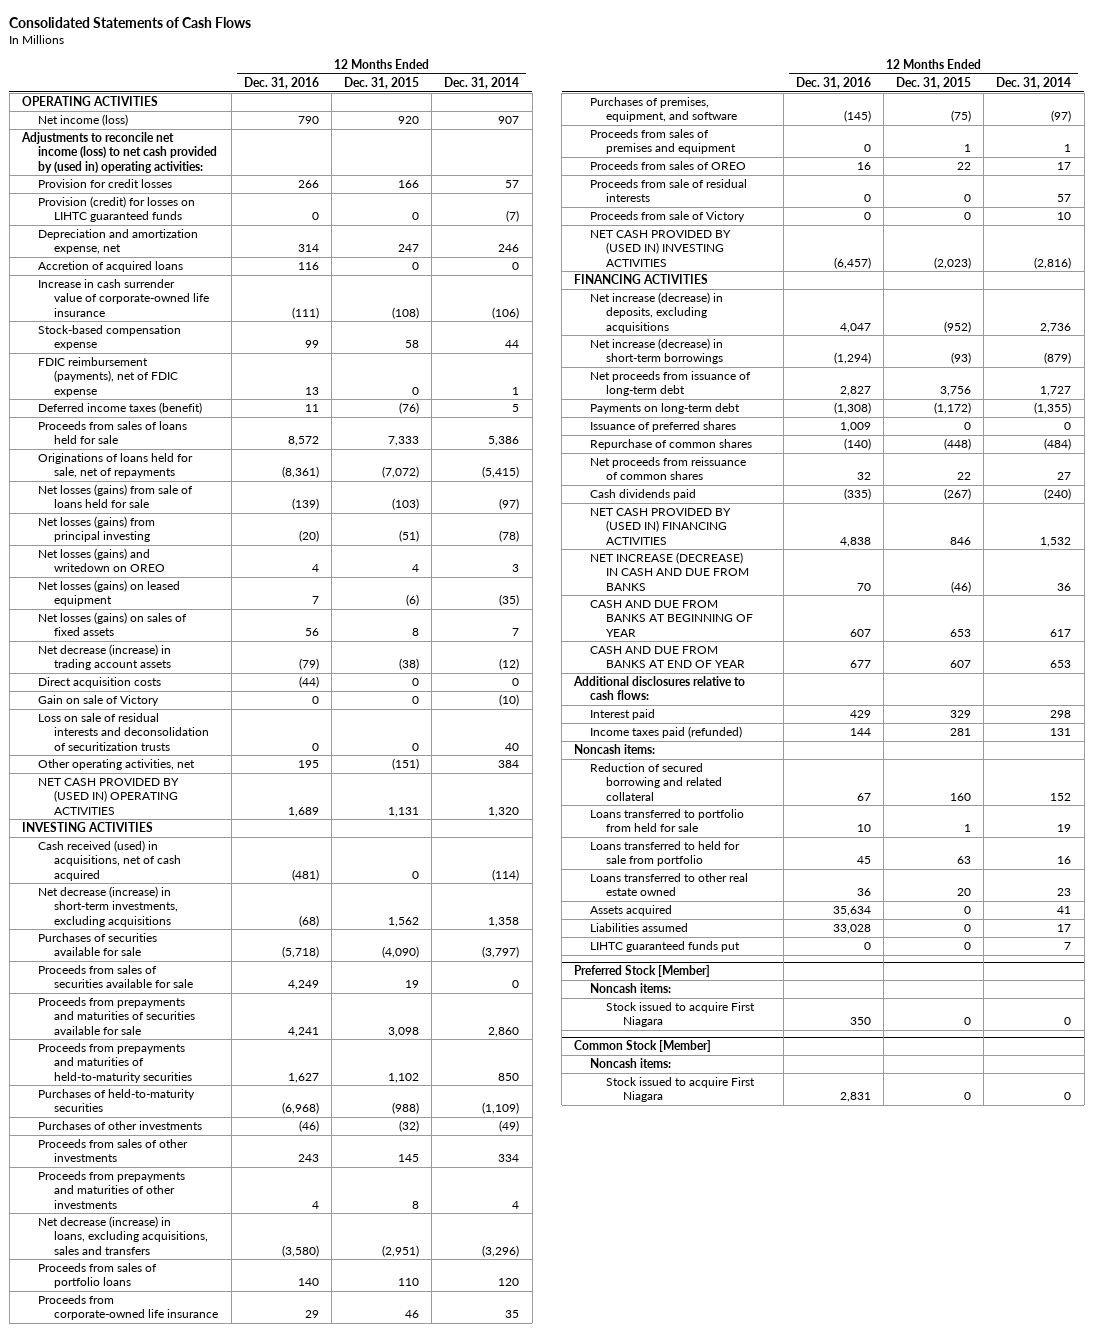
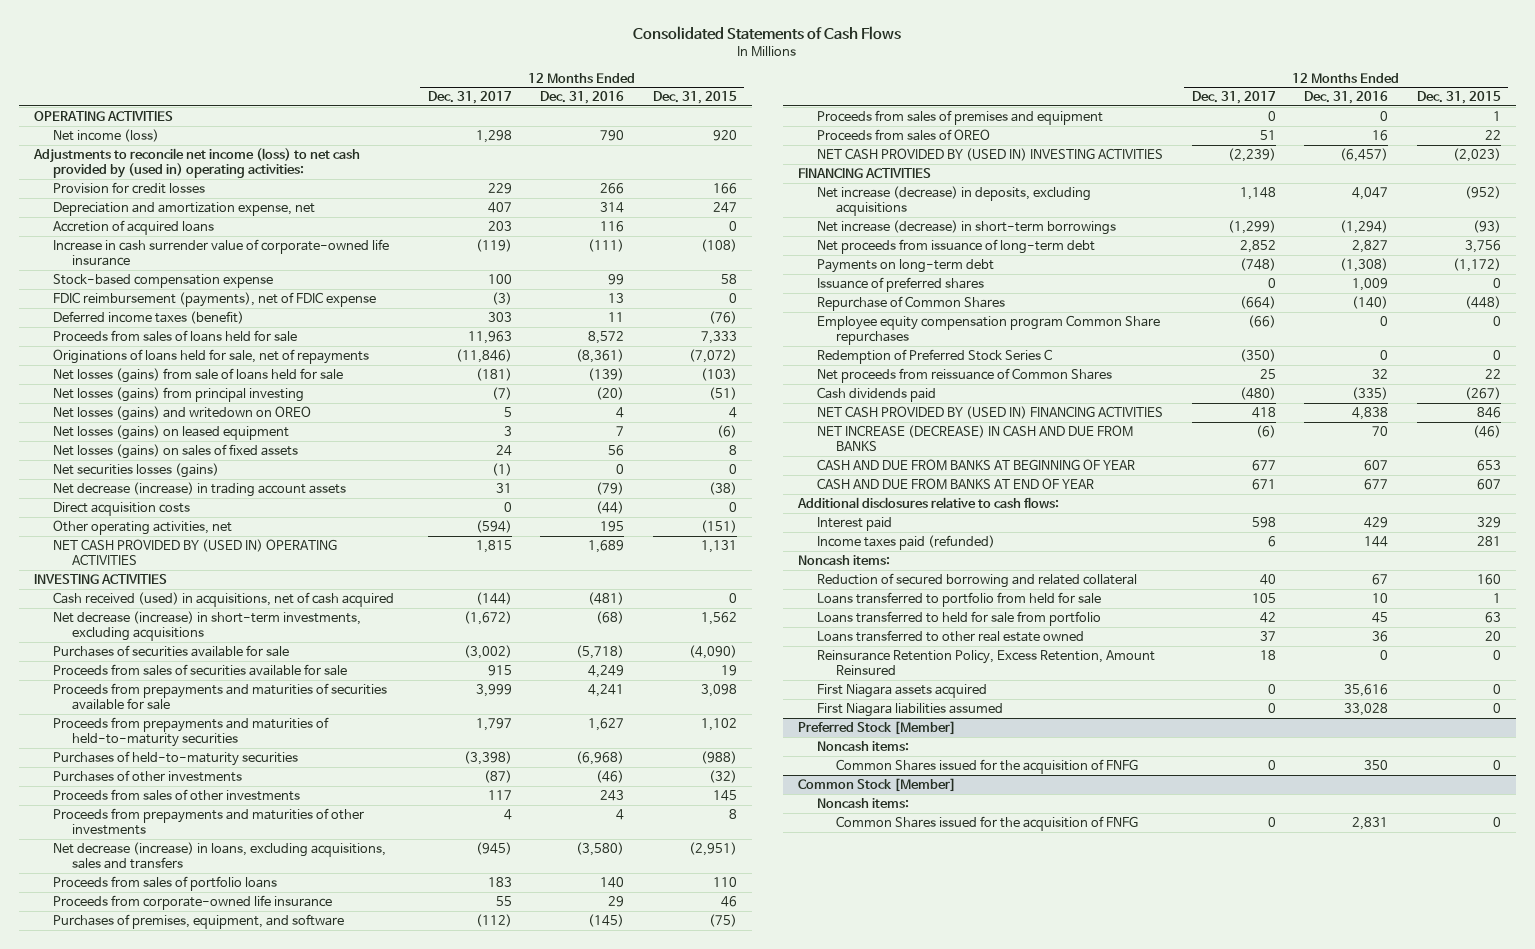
[444,76,520,89] Dec. 31, 2014 -> none
none -> [427,91,512,105] Dec. 31, 2017
[38,196,196,223] Provision (credit) for losses on LIHTC guaranteed funds -> none
none -> [52,462,219,478] Net securities losses (gains)
[38,695,160,707] Gain on sale of Victory -> none
[38,713,210,751] Loss on sale of residual interests and deconsolidation of securitization trusts -> none
[590,179,748,203] Proceeds from sale of residual interests -> none
[590,211,746,223] Proceeds from sale of Victory -> none
[590,439,753,451] Repurchase of common shares -> [816,295,1005,311] Repurchase of Common Shares
none -> [816,314,1160,346] Employee equity compensation program Common Share repurchases
none -> [816,348,1052,364] Redemption of Preferred Stock Series C
[590,457,747,481] Net proceeds from reissuance of common shares -> [816,367,1112,383] Net proceeds from reissuance of Common Shares
[590,941,741,953] LIHTC guaranteed funds put -> none
none -> [816,649,1155,676] Reinsurance Retention Policy, Excess Retention, Amount Reinsured
[590,905,673,917] Assets acquired -> [816,683,987,698] First Niagara assets acquired
[832,906,871,917] 35,634 -> [1344,683,1389,697] 35,616
[590,923,689,933] Liabilities assumed -> [816,702,1003,717] First Niagara liabilities assumed
[606,1002,756,1028] Stock issued to acquire First Niagara -> [835,758,1138,774] Common Shares issued for the acquisition of FNFG
[606,1077,756,1103] Stock issued to acquire First Niagara -> [835,815,1138,831] Common Shares issued for the acquisition of FNFG

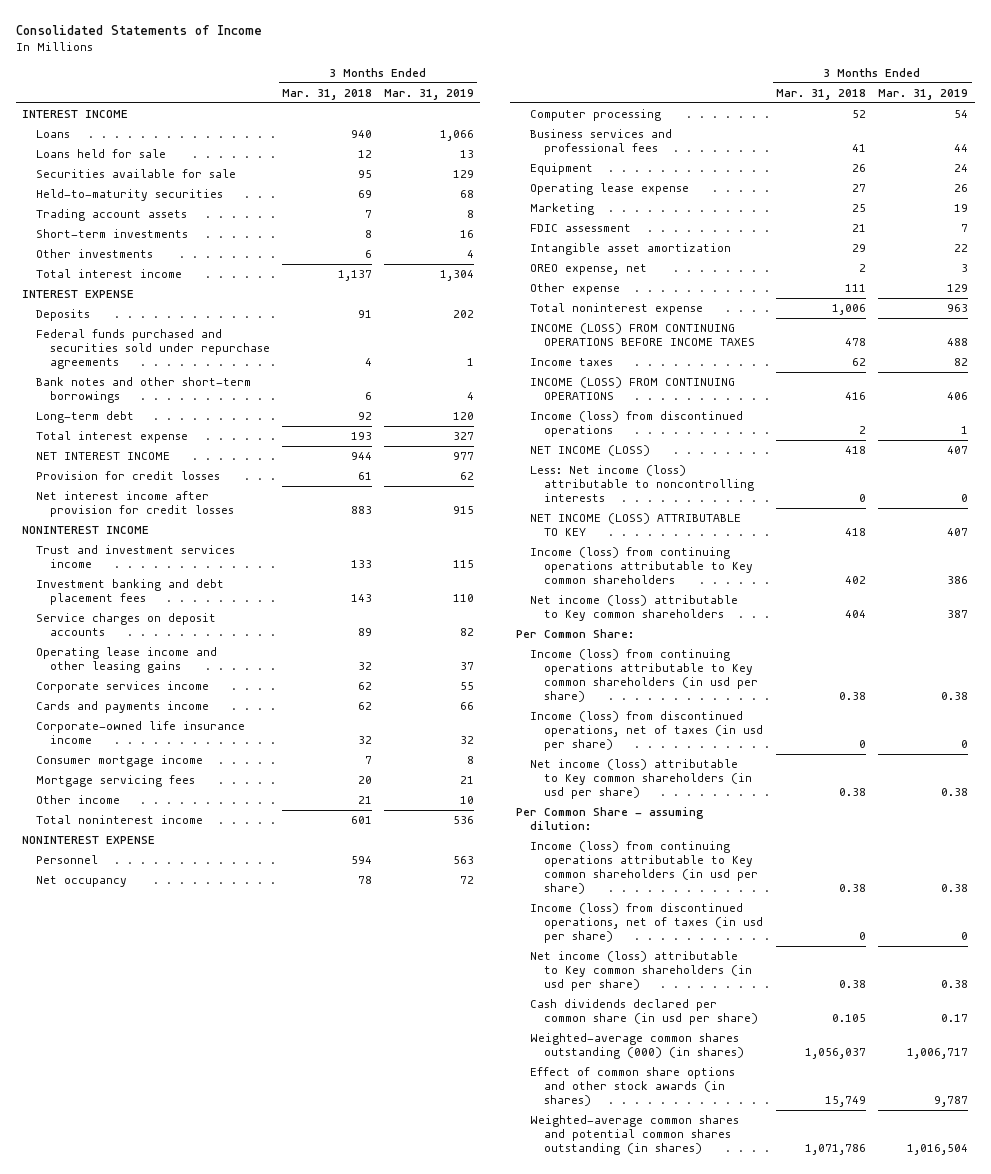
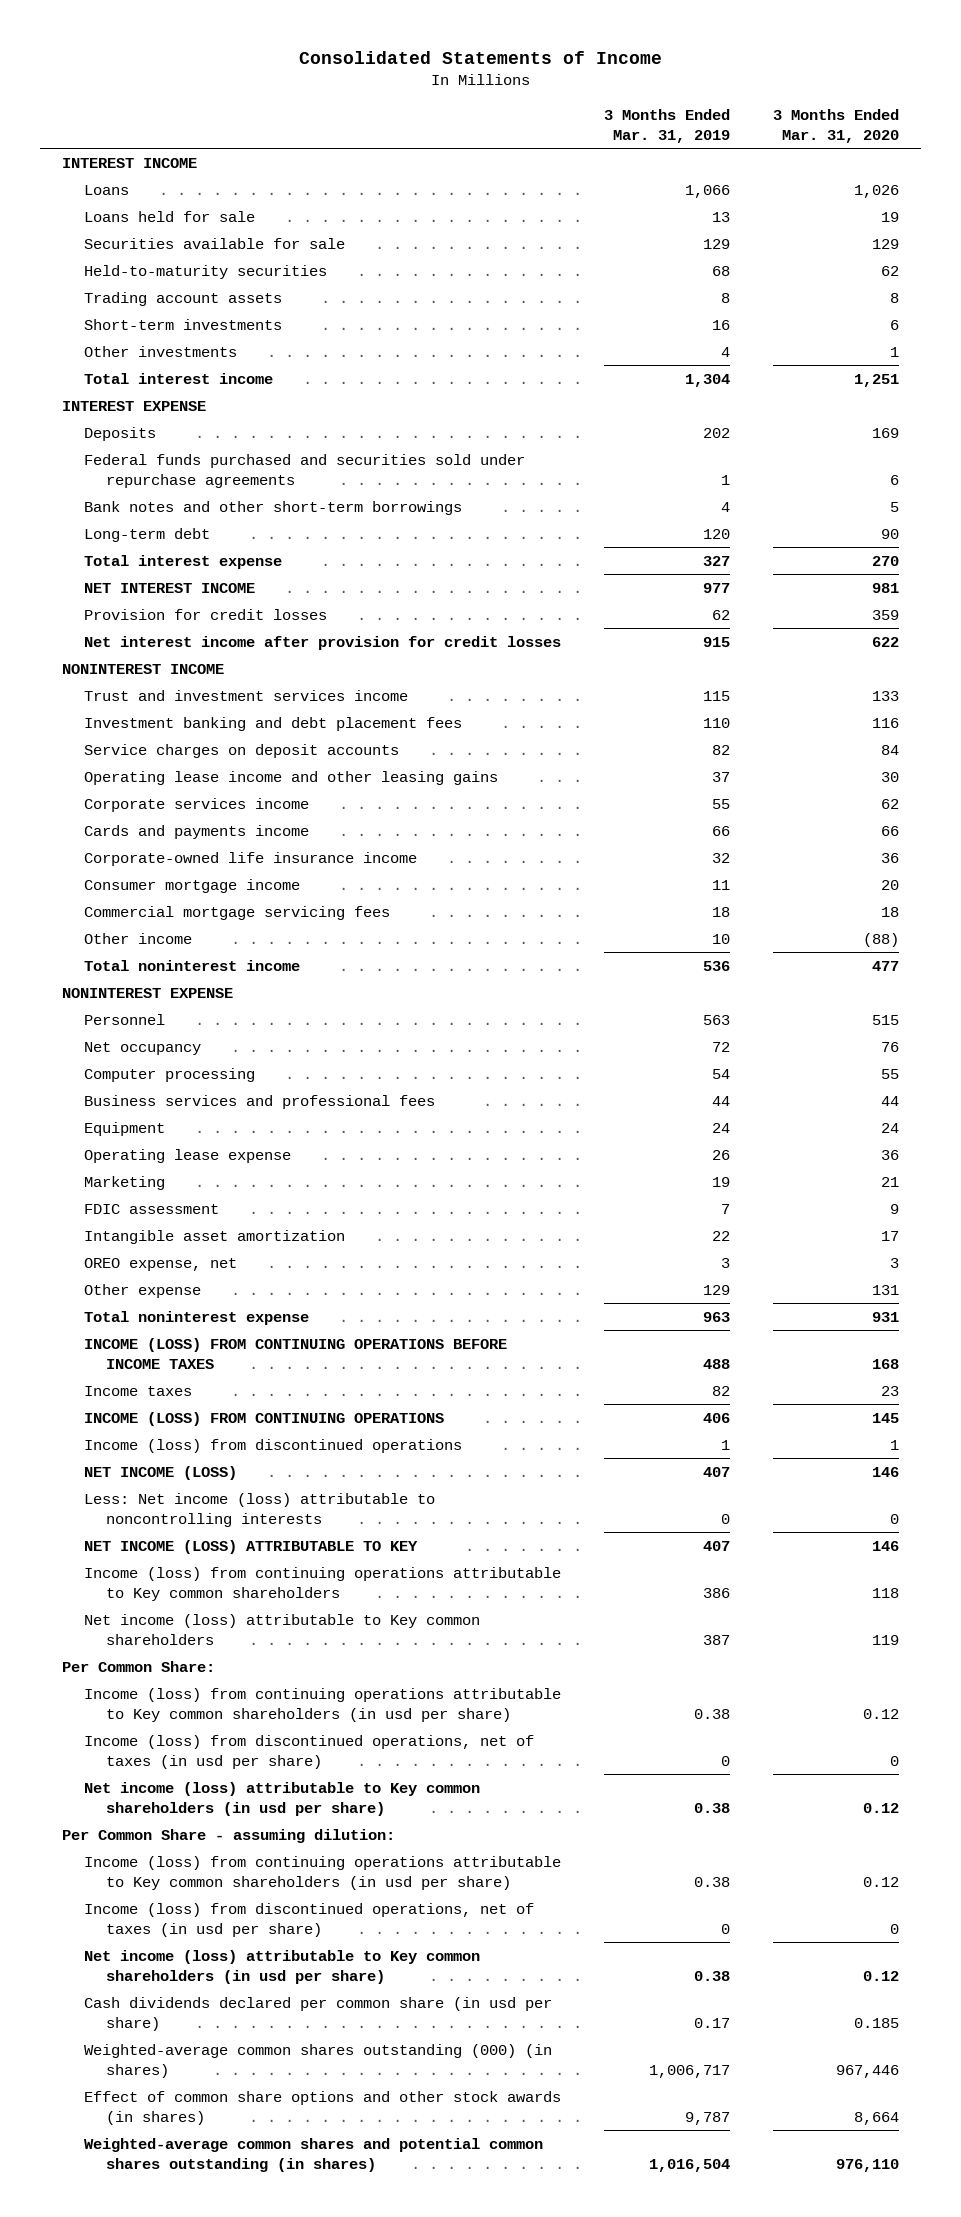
[282,88,373,100] Mar. 31, 2018 -> none
none -> [773,108,900,143] 3 Months Ended Mar. 31, 2020
[467,756,475,765] 8 -> [712,879,731,890] 11
[36,775,196,788] Mortgage servicing fees -> [83,905,390,920] Commercial mortgage servicing fees
[460,776,475,785] 21 -> [712,906,731,917] 18

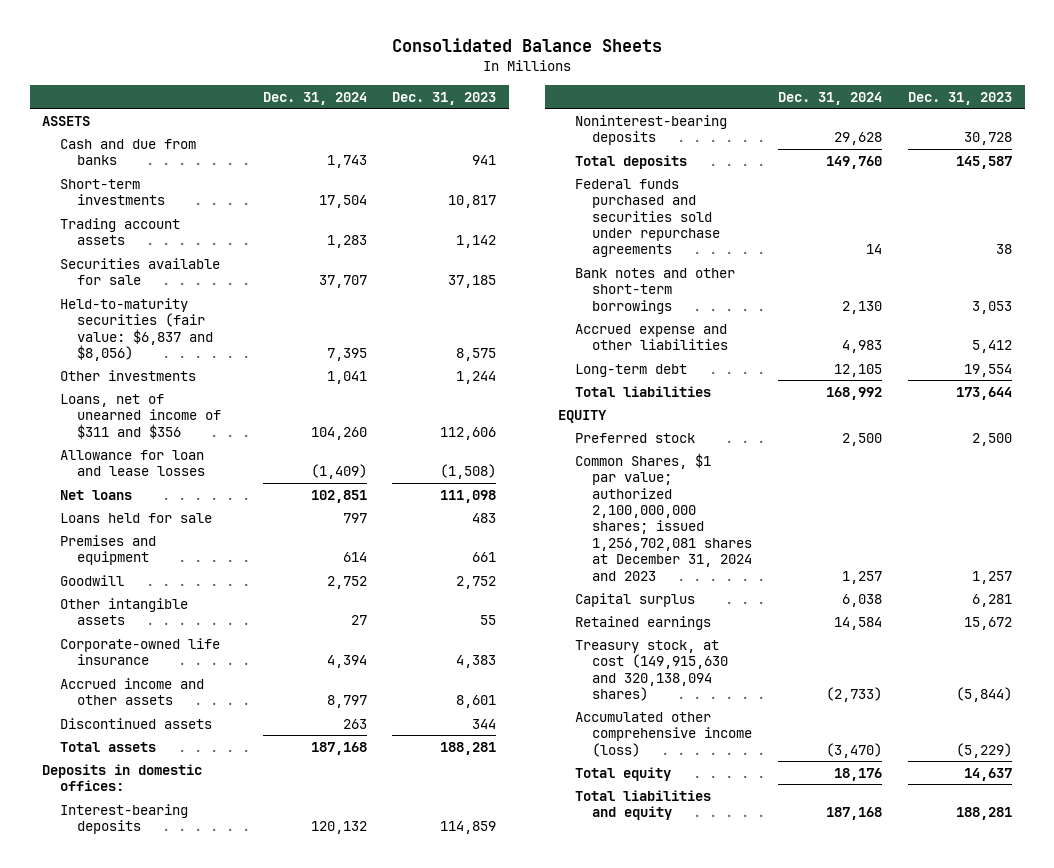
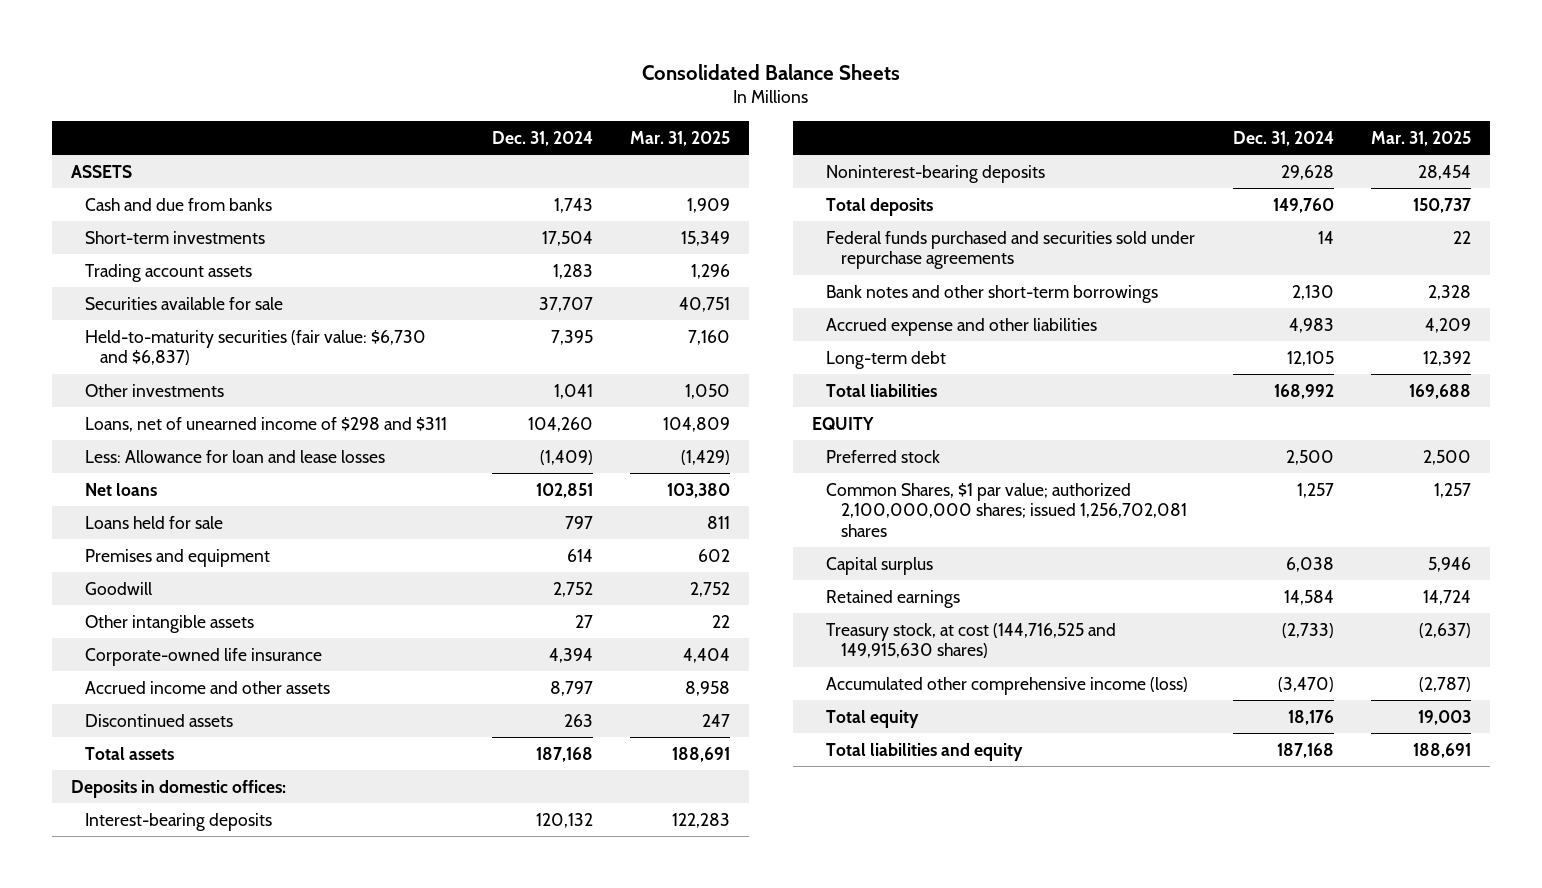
[392,91,497,105] Dec. 31, 2023 -> none
none -> [630,130,731,146] Mar. 31, 2025
[59,297,213,362] Held-to-maturity securities (fair value: $6,837 and $8,056) -> [85,329,427,366] Held-to-maturity securities (fair value: $6,730 and $6,837)
[59,393,221,439] Loans, net of unearned income of $311 and $356 -> [85,416,448,432] Loans, net of unearned income of $298 and $311
[59,449,205,477] Allowance for loan and lease losses -> [85,449,386,463] Less: Allowance for loan and lease losses
[575,452,753,581] Common Shares, $1 par value; authorized 2,100,000,000 shares; issued 1,256,702,081 shares at December 31, 2024 and 2023 -> [826,482,1187,537] Common Shares, $1 par value; authorized 2,100,000,000 shares; issued 1,256,702,081 shares
[575,639,729,702] Treasury stock, at cost (149,915,630 and 320,138,094 shares) -> [826,622,1117,659] Treasury stock, at cost (144,716,525 and 149,915,630 shares)

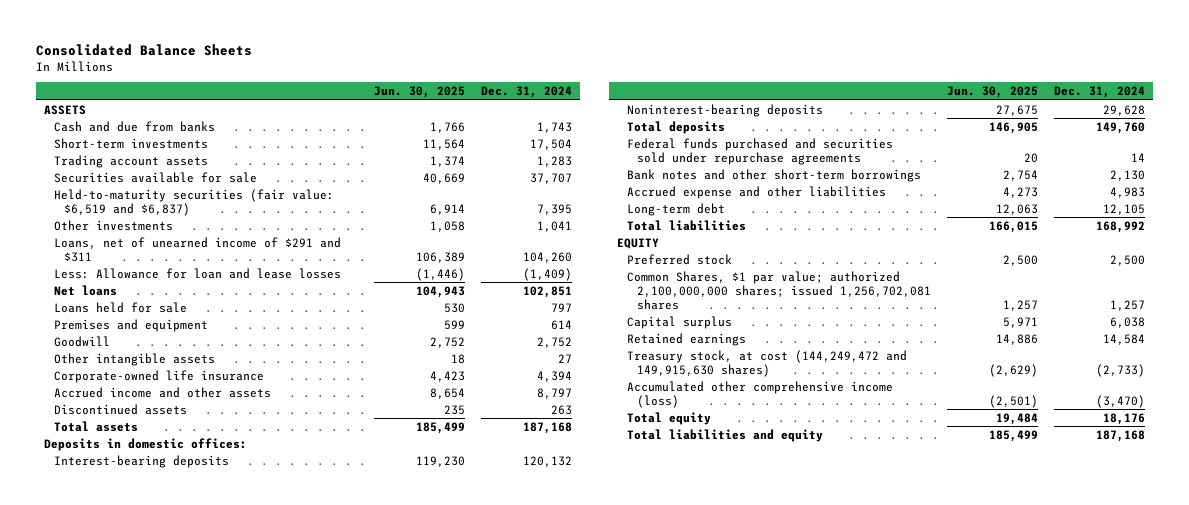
[630,130,731,146] Mar. 31, 2025 -> none
none -> [373,86,465,99] Jun. 30, 2025
[85,329,427,366] Held-to-maturity securities (fair value: $6,730 and $6,837) -> [54,188,335,216] Held-to-maturity securities (fair value: $6,519 and $6,837)
[85,416,448,432] Loans, net of unearned income of $298 and $311 -> [54,236,342,262] Loans, net of unearned income of $291 and $311
[826,622,1117,659] Treasury stock, at cost (144,716,525 and 149,915,630 shares) -> [627,349,908,377] Treasury stock, at cost (144,249,472 and 149,915,630 shares)

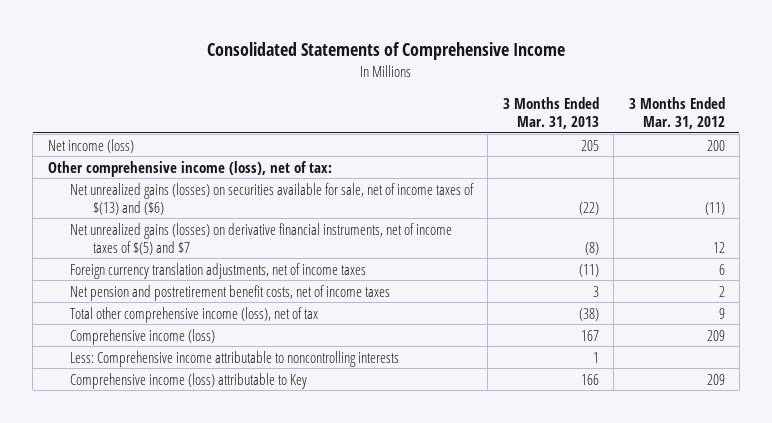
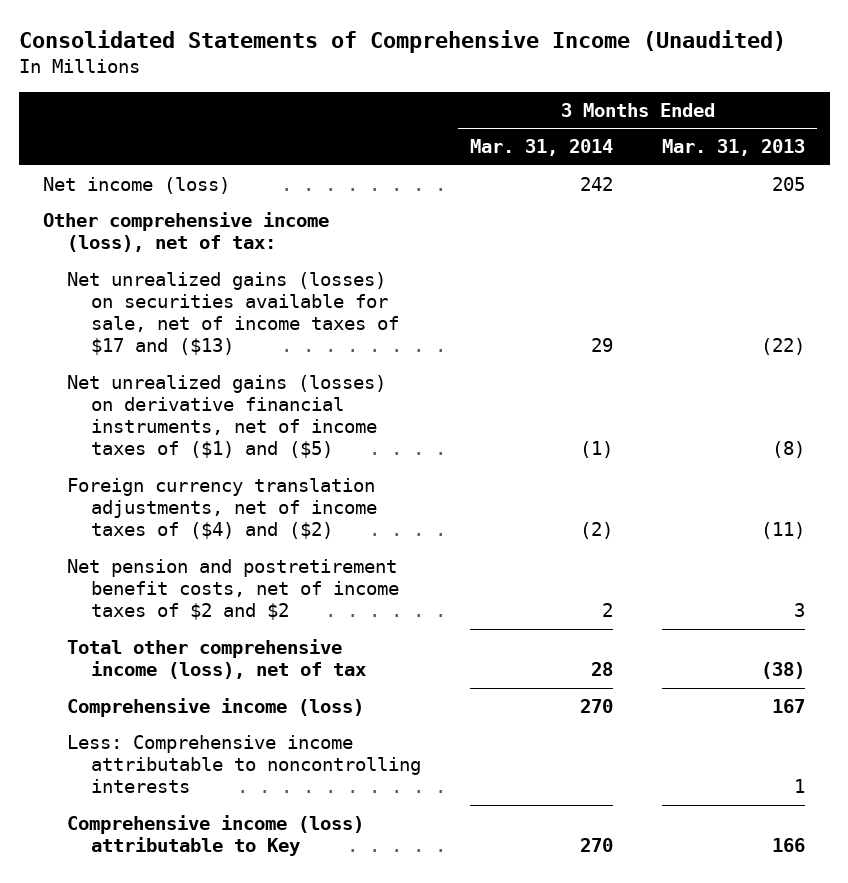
[207,42,566,61] Consolidated Statements of Comprehensive Income -> [18,29,786,53] Consolidated Statements of Comprehensive Income (Unaudited)
[628,96,725,129] 3 Months Ended Mar. 31, 2012 -> none
none -> [470,139,614,157] Mar. 31, 2014
[70,182,475,215] Net unrealized gains (losses) on securities available for sale, net of income taxes of $(13) and ($6) -> [67,272,400,356] Net unrealized gains (losses) on securities available for sale, net of income taxes of $17 and ($13)
[70,222,453,255] Net unrealized gains (losses) on derivative financial instruments, net of income taxes of $(5) and $7 -> [67,375,387,459] Net unrealized gains (losses) on derivative financial instruments, net of income taxes of ($1) and ($5)
[70,262,367,279] Foreign currency translation adjustments, net of income taxes -> [67,478,378,540] Foreign currency translation adjustments, net of income taxes of ($4) and ($2)
[70,284,391,301] Net pension and postretirement benefit costs, net of income taxes -> [67,559,400,621] Net pension and postretirement benefit costs, net of income taxes of $2 and $2

